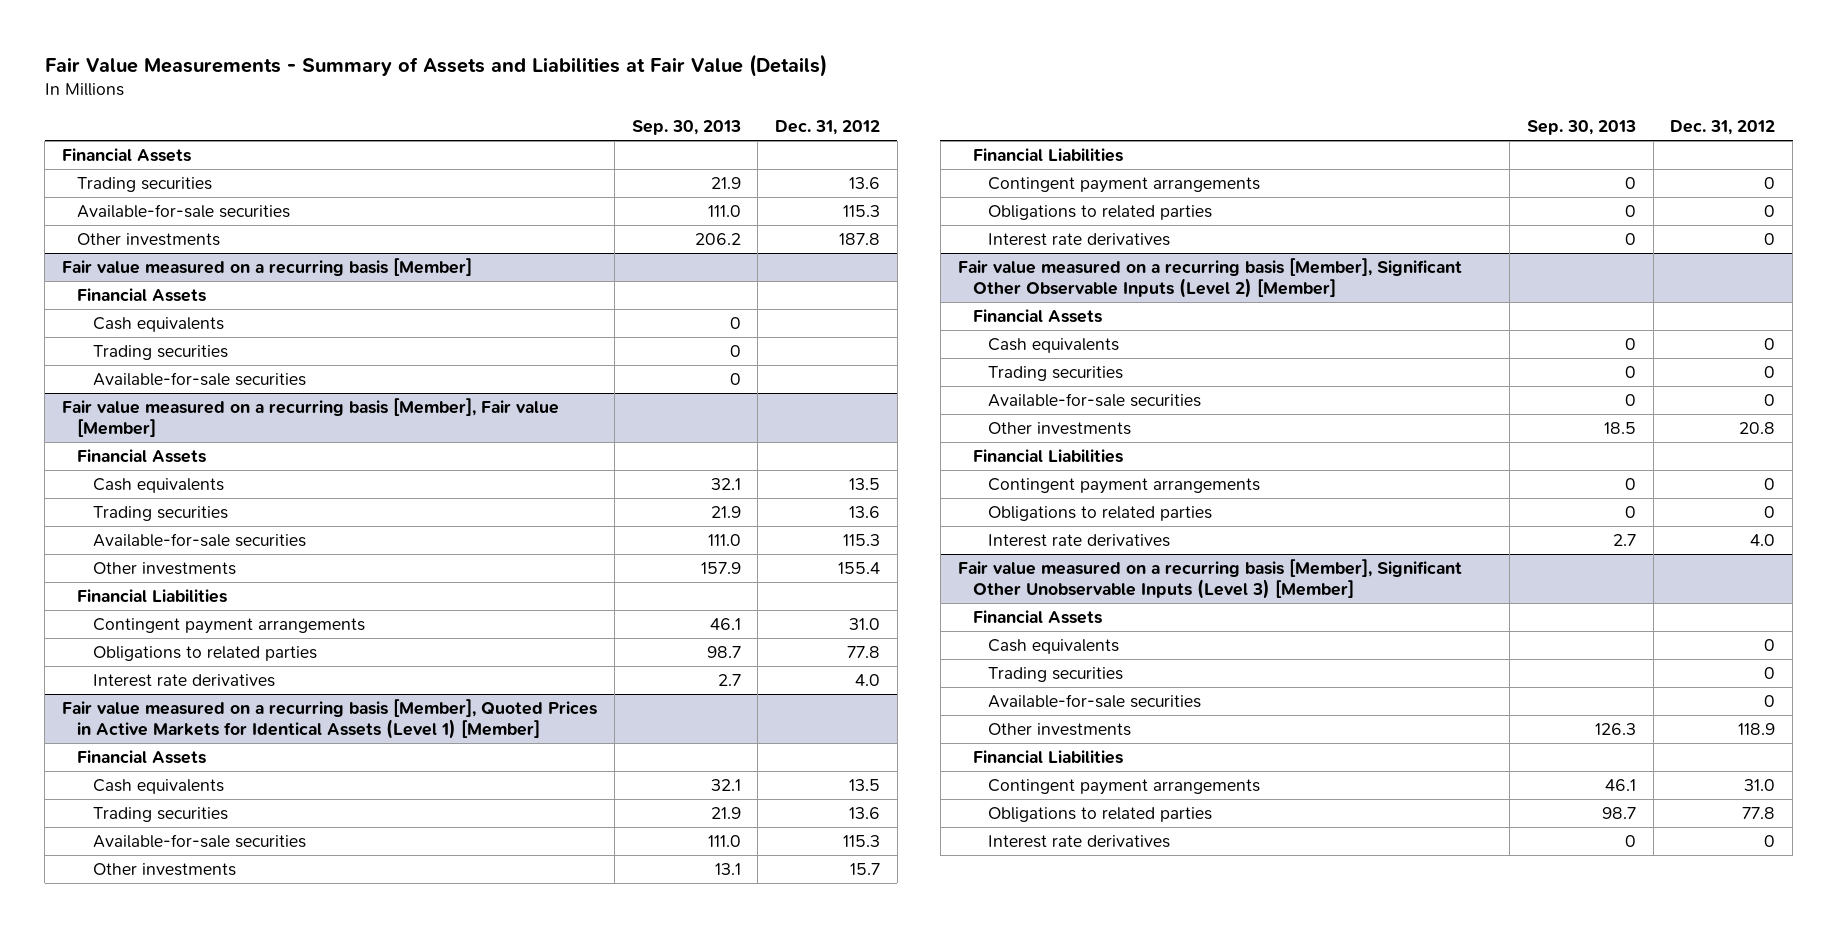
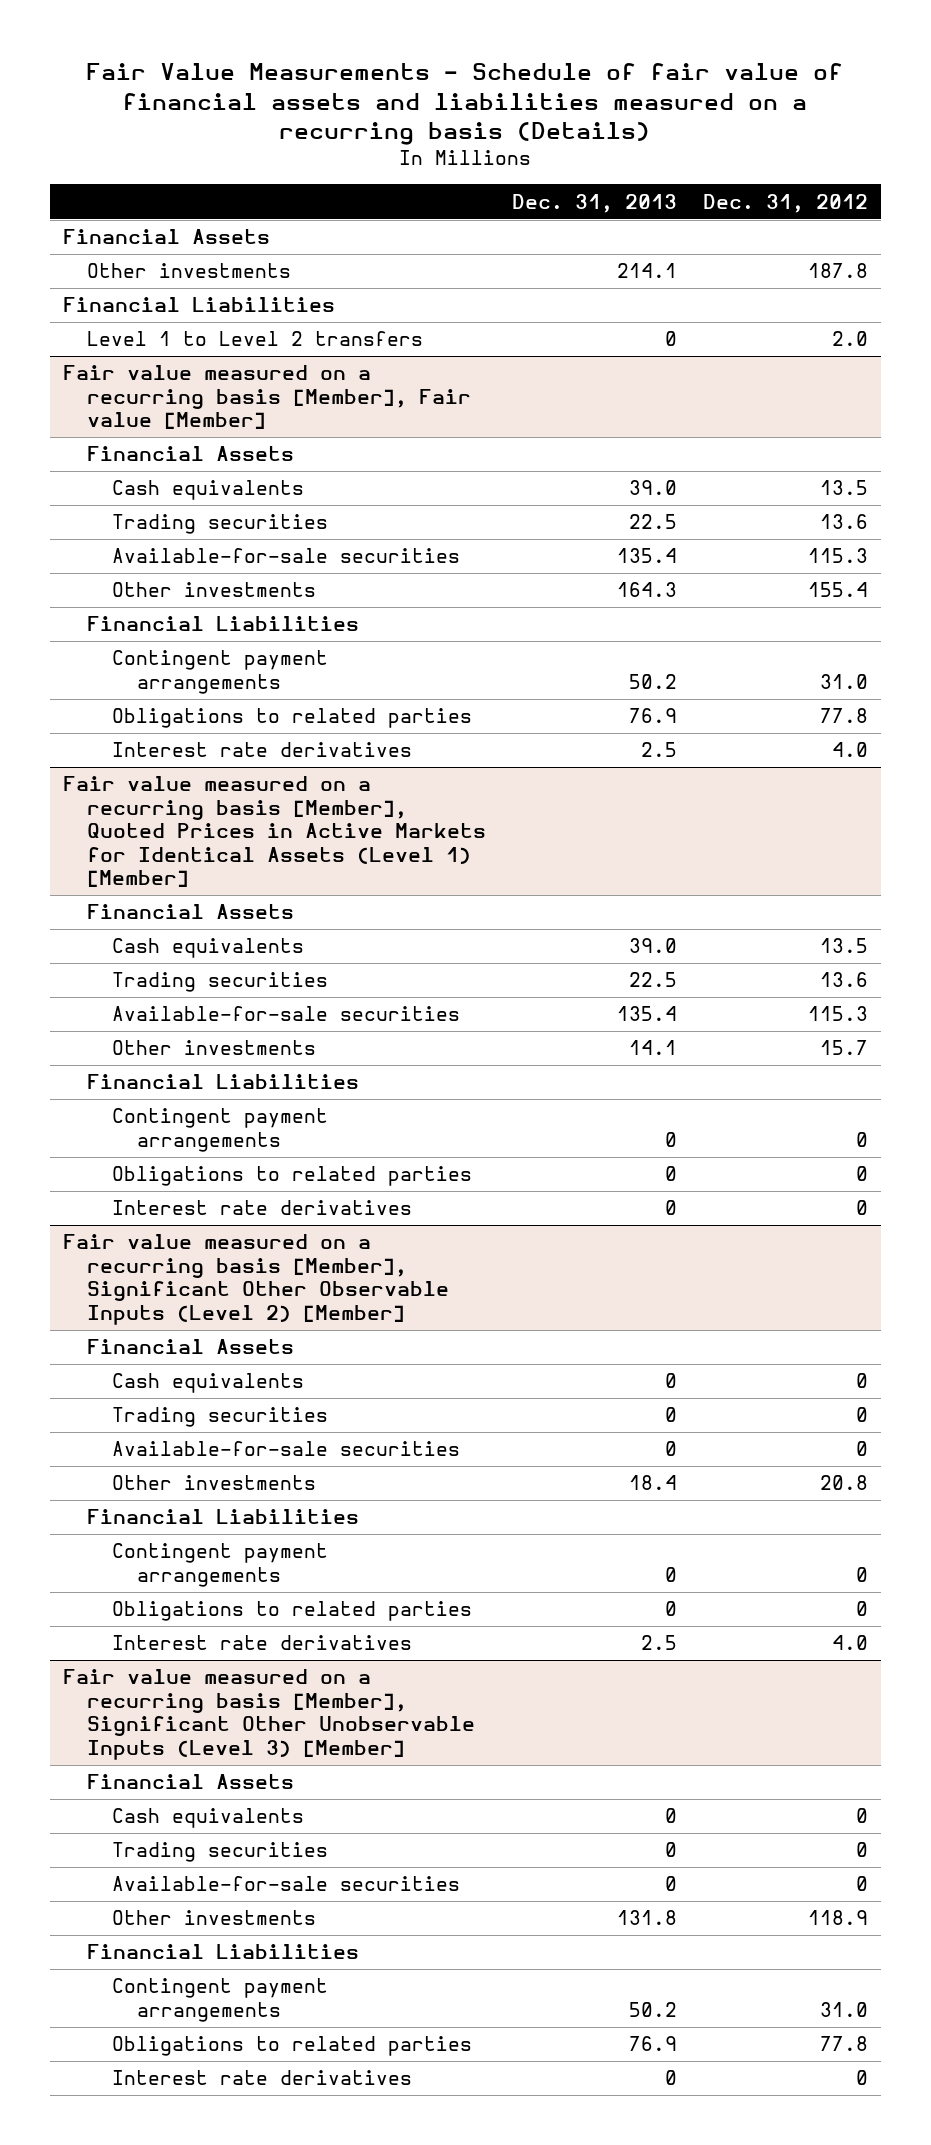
[44,53,827,77] Fair Value Measurements - Summary of Assets and Liabilities at Fair Value (Details) -> [86,62,844,146] Fair Value Measurements - Schedule of fair value of financial assets and liabilities measured on a recurring basis (Details)
[631,120,741,136] Sep. 30, 2013 -> none
none -> [512,193,678,213] Dec. 31, 2013
[77,176,213,192] Trading securities -> none
[77,203,291,218] Available-for-sale securities -> none
[62,257,473,276] Fair value measured on a recurring basis [Member] -> none
[77,287,207,302] Financial Assets -> none
[92,316,224,332] Cash equivalents -> none
[92,344,228,360] Trading securities -> none
[92,371,306,386] Available-for-sale securities -> none
none -> [62,297,335,313] Financial Liabilities
none -> [87,331,424,347] Level 1 to Level 2 transfers

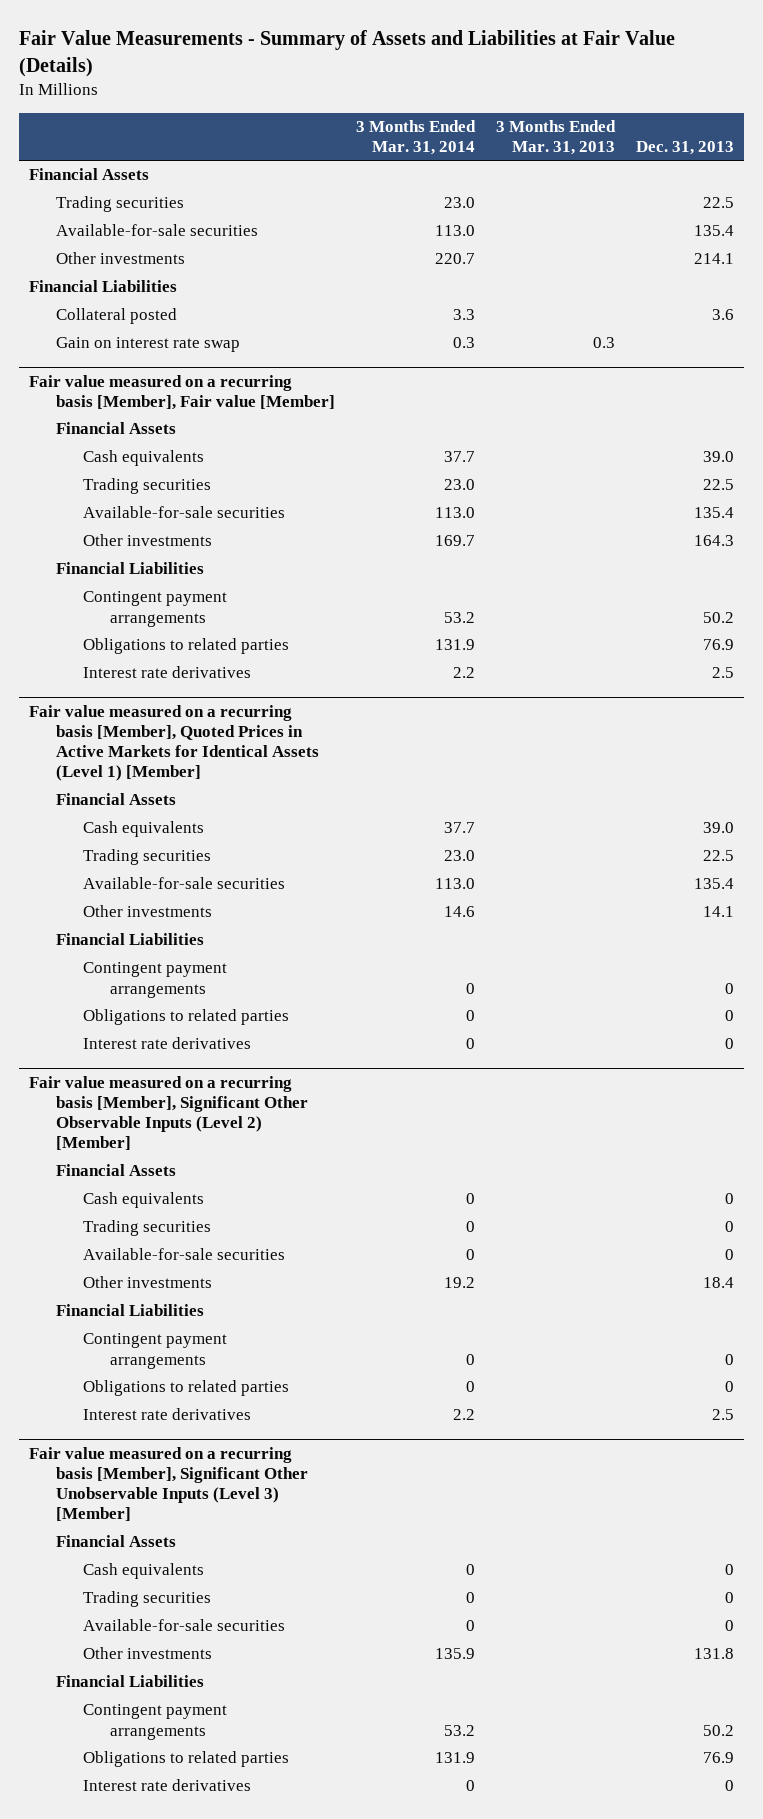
[86,62,844,146] Fair Value Measurements - Schedule of fair value of financial assets and liabilities measured on a recurring basis (Details) -> [18,30,675,78] Fair Value Measurements - Summary of Assets and Liabilities at Fair Value (Details)
[703,193,869,213] Dec. 31, 2012 -> none
none -> [355,119,476,156] 3 Months Ended Mar. 31, 2014
none -> [495,119,616,156] 3 Months Ended Mar. 31, 2013
none -> [55,196,184,213] Trading securities
none -> [55,224,258,237] Available-for-sale securities
[87,331,424,347] Level 1 to Level 2 transfers -> none
none -> [55,308,177,325] Collateral posted
none -> [55,337,240,353] Gain on interest rate swap

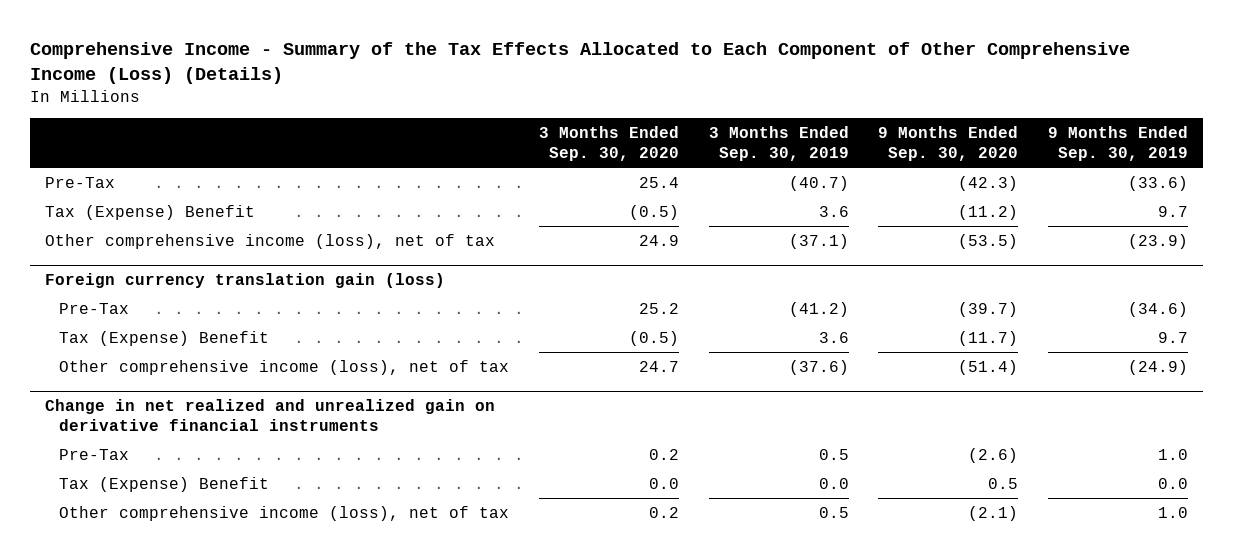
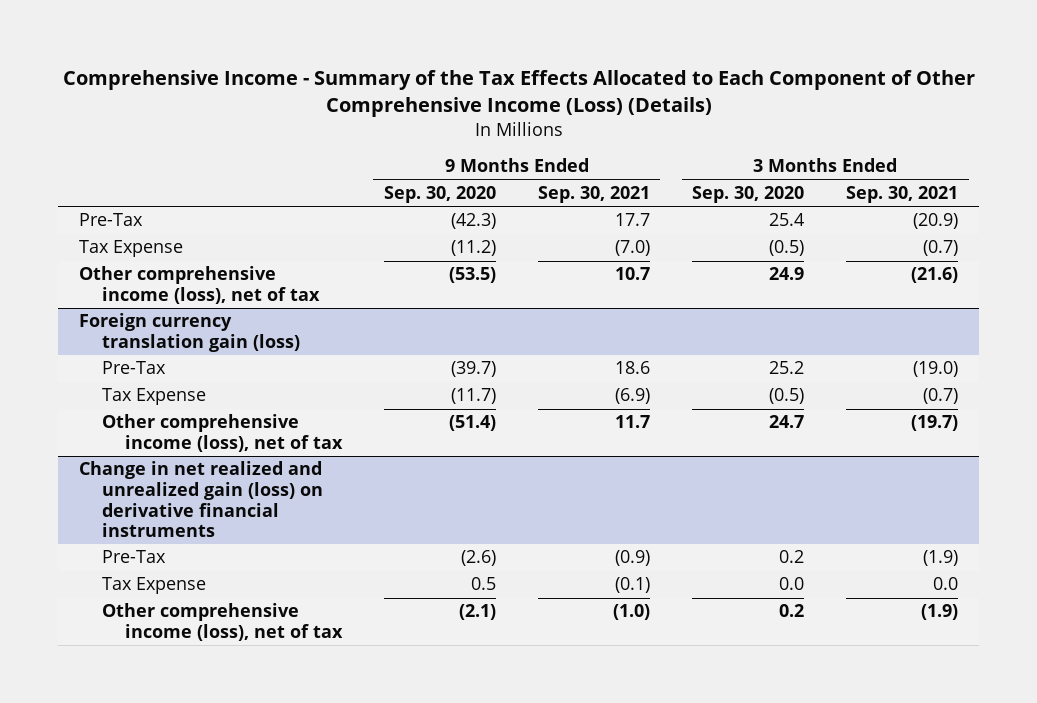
[708,125,849,161] 3 Months Ended Sep. 30, 2019 -> none
[1048,125,1189,161] 9 Months Ended Sep. 30, 2019 -> none
none -> [537,185,650,203] Sep. 30, 2021
none -> [846,185,959,203] Sep. 30, 2021
[45,204,256,220] Tax (Expense) Benefit -> [79,240,184,258] Tax Expense
[59,330,270,346] Tax (Expense) Benefit -> [102,388,207,406] Tax Expense
[45,398,496,432] Change in net realized and unrealized gain on derivative financial instruments -> [79,461,324,538] Change in net realized and unrealized gain (loss) on derivative financial instruments
[59,476,270,492] Tax (Expense) Benefit -> [102,577,207,595] Tax Expense

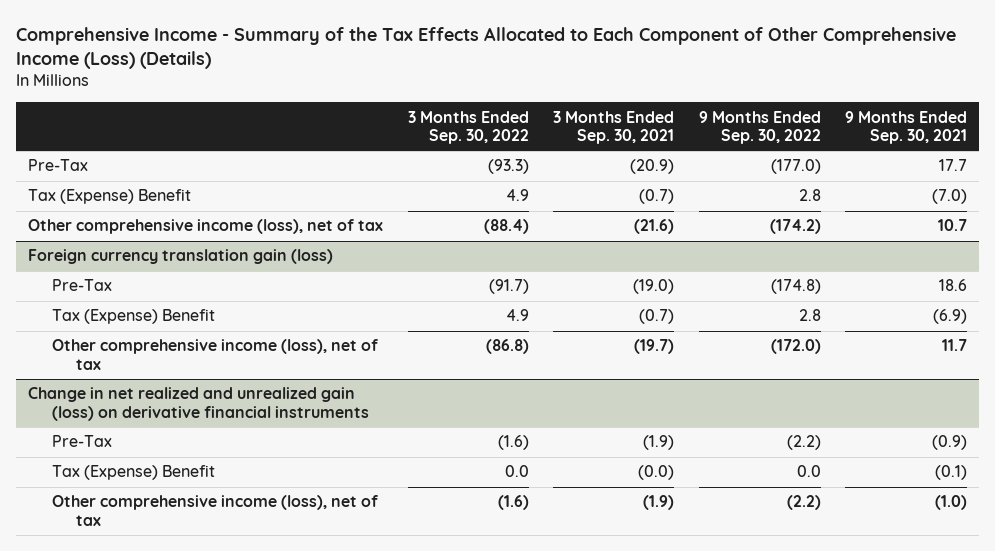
[383,185,496,203] Sep. 30, 2020 -> none
[692,185,805,203] Sep. 30, 2020 -> none
none -> [407,110,529,144] 3 Months Ended Sep. 30, 2022
none -> [698,110,821,144] 9 Months Ended Sep. 30, 2022
[79,240,184,258] Tax Expense -> [28,189,192,205] Tax (Expense) Benefit
[102,388,207,406] Tax Expense -> [52,309,216,325] Tax (Expense) Benefit
[102,577,207,595] Tax Expense -> [52,465,216,481] Tax (Expense) Benefit
[933,577,959,591] 0.0 -> [638,465,675,481] (0.0)

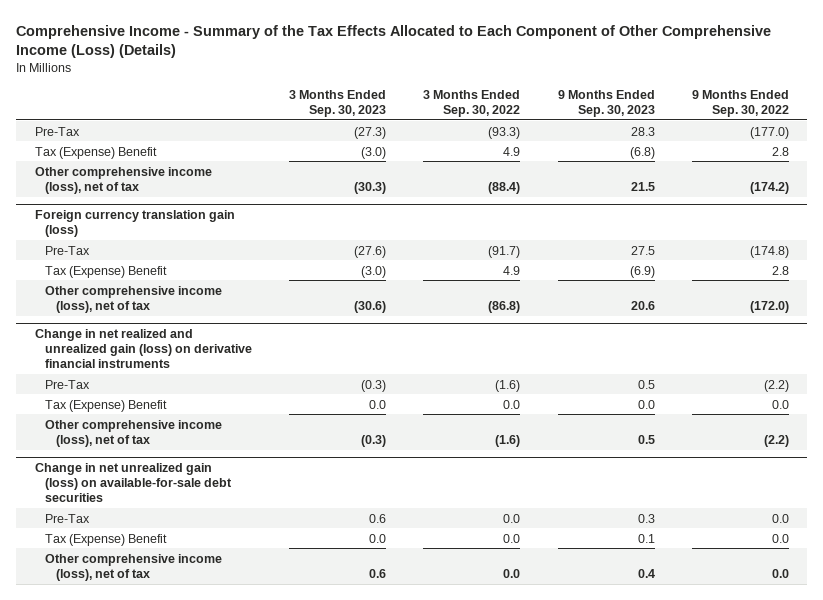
[553,110,675,144] 3 Months Ended Sep. 30, 2021 -> none
[845,110,968,144] 9 Months Ended Sep. 30, 2021 -> none
none -> [289,89,387,117] 3 Months Ended Sep. 30, 2023
none -> [557,89,655,117] 9 Months Ended Sep. 30, 2023
none -> [34,463,233,503] Change in net unrealized gain (loss) on available-for-sale debt securities
none -> [45,513,91,523] Pre-Tax
none -> [45,533,168,546] Tax (Expense) Benefit
none -> [45,553,223,581] Other comprehensive income (loss), net of tax

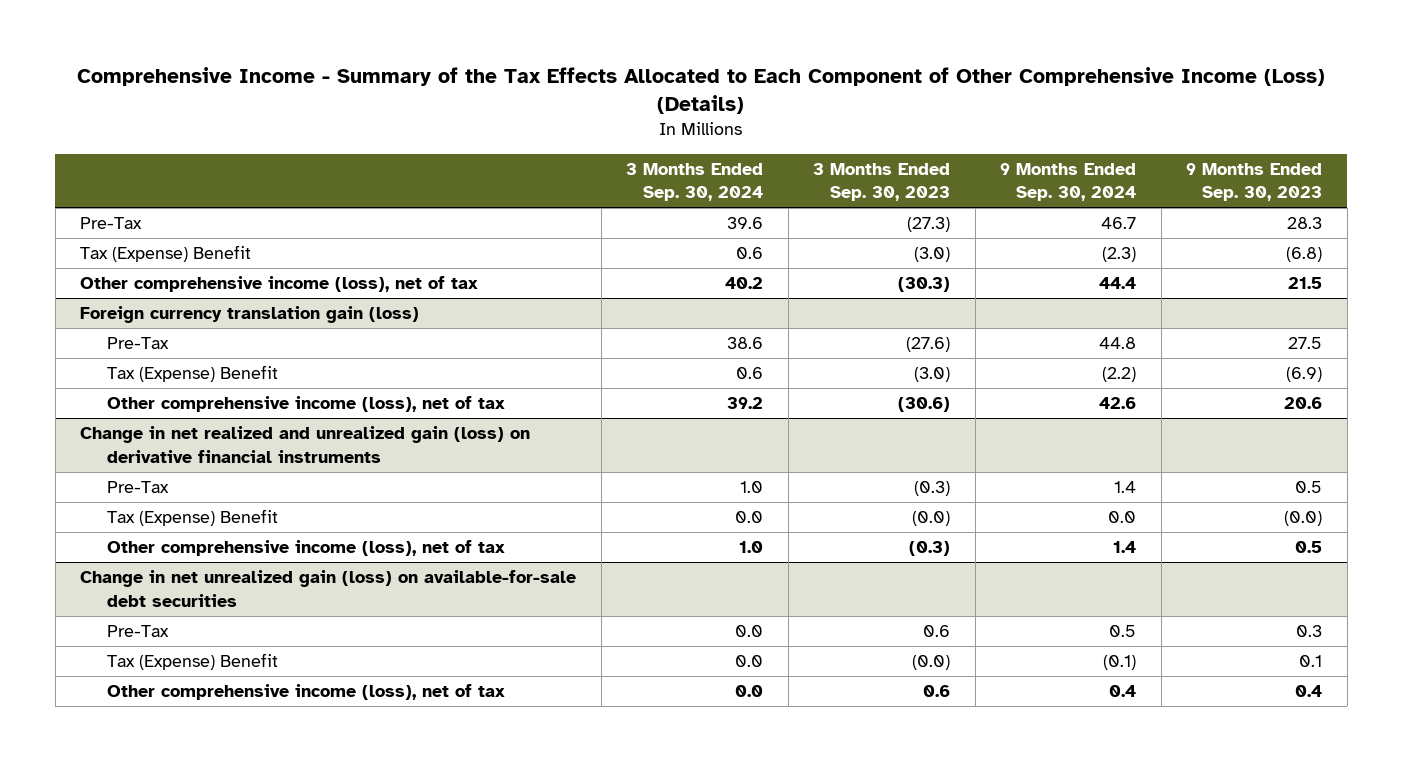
[423,89,521,117] 3 Months Ended Sep. 30, 2022 -> none
[691,89,789,117] 9 Months Ended Sep. 30, 2022 -> none
none -> [626,162,764,202] 3 Months Ended Sep. 30, 2024
none -> [1000,162,1137,202] 9 Months Ended Sep. 30, 2024
[369,399,387,409] 0.0 -> [912,511,951,527] (0.0)
[637,399,655,409] 0.0 -> [1284,511,1323,527] (0.0)
[369,533,387,543] 0.0 -> [912,655,951,671] (0.0)

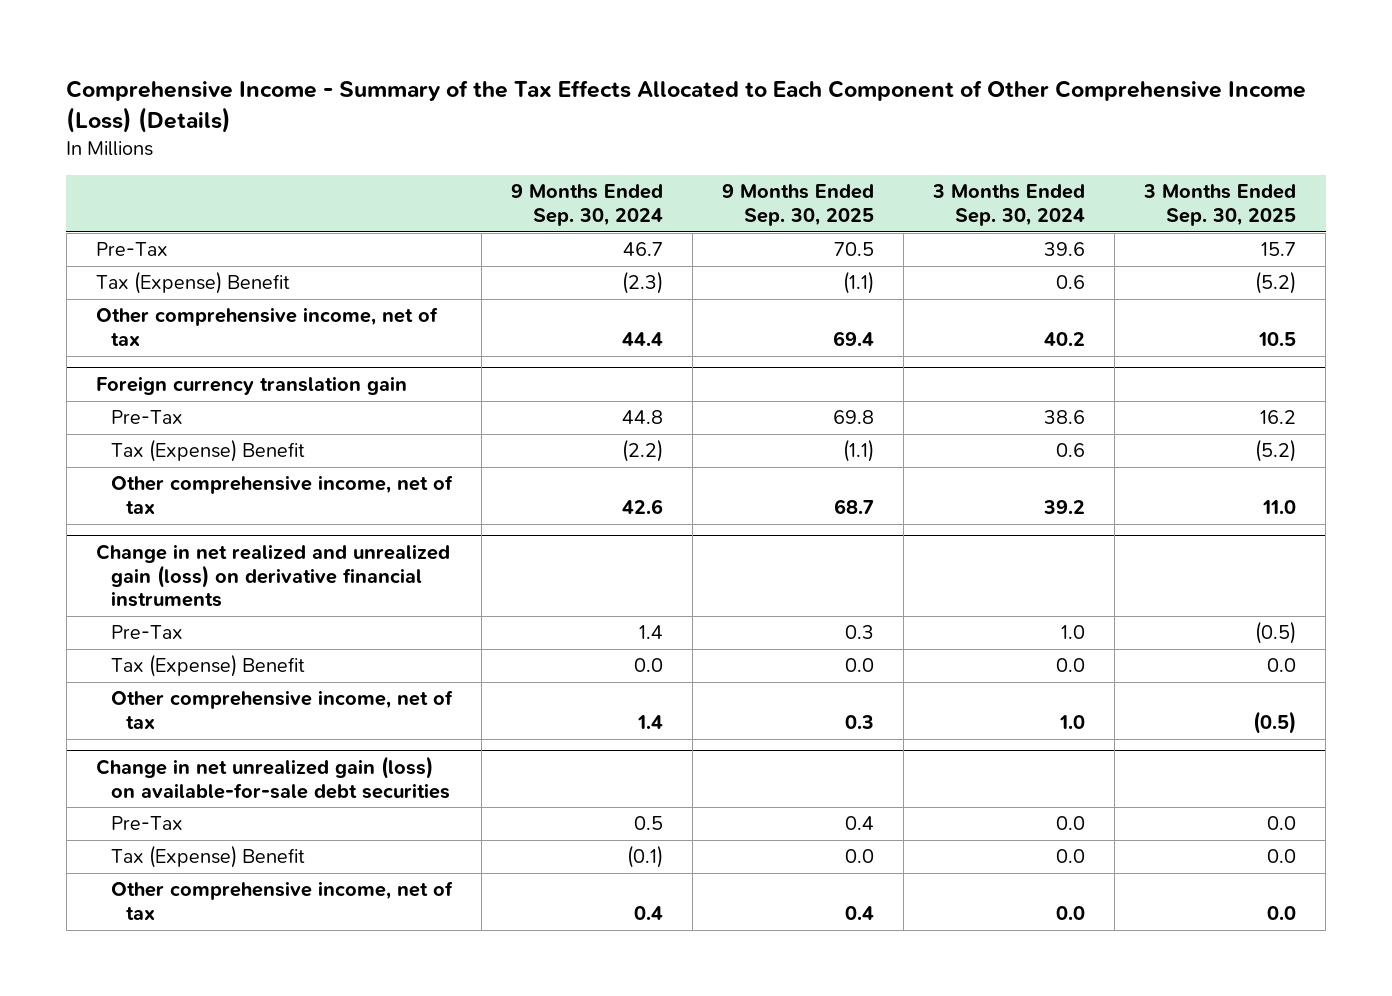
[813,162,951,202] 3 Months Ended Sep. 30, 2023 -> none
[1186,162,1323,202] 9 Months Ended Sep. 30, 2023 -> none
none -> [721,184,874,226] 9 Months Ended Sep. 30, 2025
none -> [1143,184,1297,226] 3 Months Ended Sep. 30, 2025
[80,276,479,293] Other comprehensive income (loss), net of tax -> [95,307,438,346] Other comprehensive income, net of tax
[80,306,420,324] Foreign currency translation gain (loss) -> [95,376,407,396] Foreign currency translation gain
[106,396,505,413] Other comprehensive income (loss), net of tax -> [110,475,453,514] Other comprehensive income, net of tax
[106,540,505,557] Other comprehensive income (loss), net of tax -> [110,690,453,729] Other comprehensive income, net of tax
[106,684,505,701] Other comprehensive income (loss), net of tax -> [110,881,453,920] Other comprehensive income, net of tax

